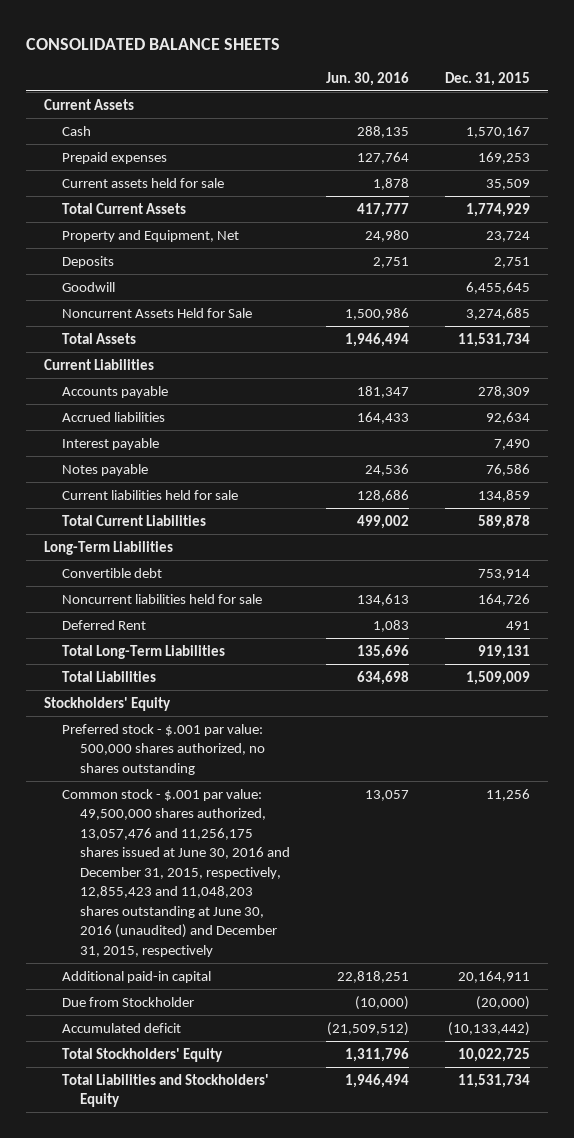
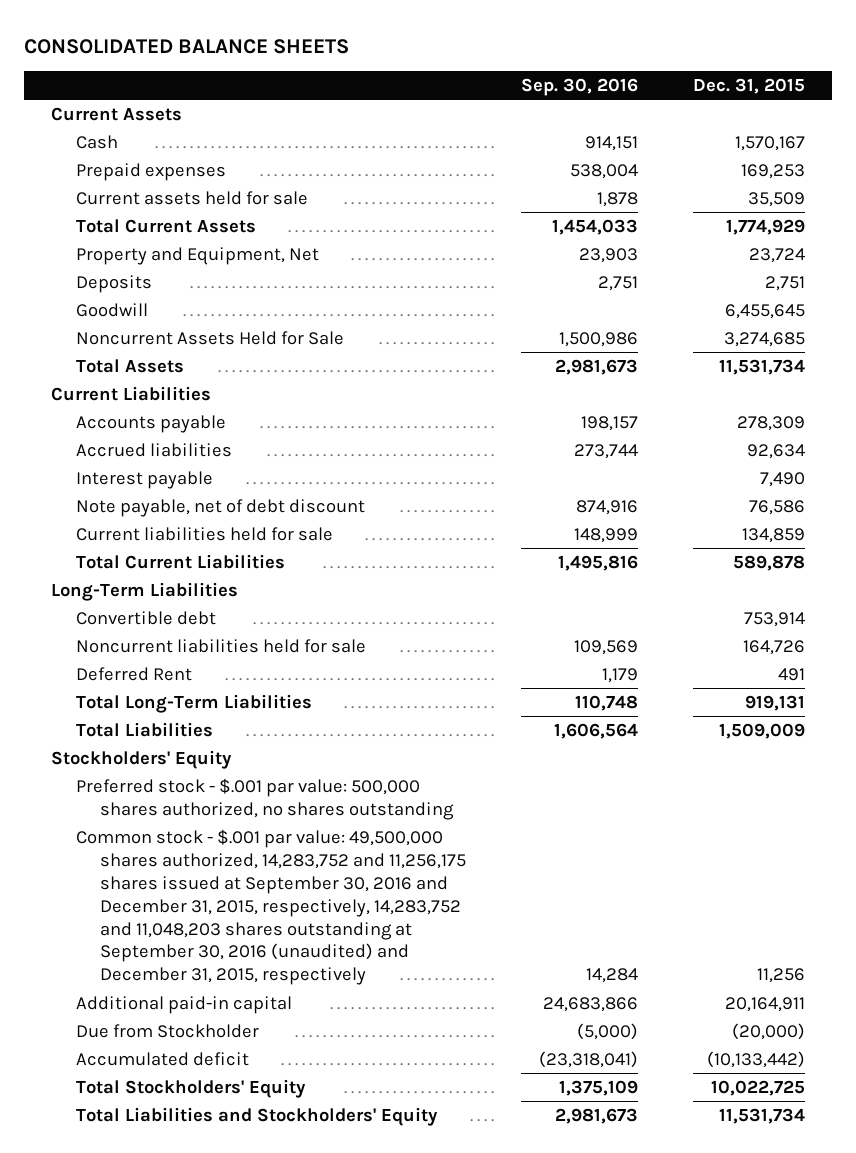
[326,71,410,86] Jun. 30, 2016 -> none
none -> [521,78,639,97] Sep. 30, 2016
[62,463,149,476] Notes payable -> [75,498,365,517] Note payable, net of debt discount
[62,788,291,957] Common stock - $.001 par value: 49,500,000 shares authorized, 13,057,476 and 11,256,175 shares issued at June 30, 2016 and December 31, 2015, respectively, 12,855,423 and 11,048,203 shares outstanding at June 30, 2016 (unaudited) and December 31, 2015, respectively -> [75,828,467,986] Common stock - $.001 par value: 49,500,000 shares authorized, 14,283,752 and 11,256,175 shares issued at September 30, 2016 and December 31, 2015, respectively, 14,283,752 and 11,048,203 shares outstanding at September 30, 2016 (unaudited) and December 31, 2015, respectively

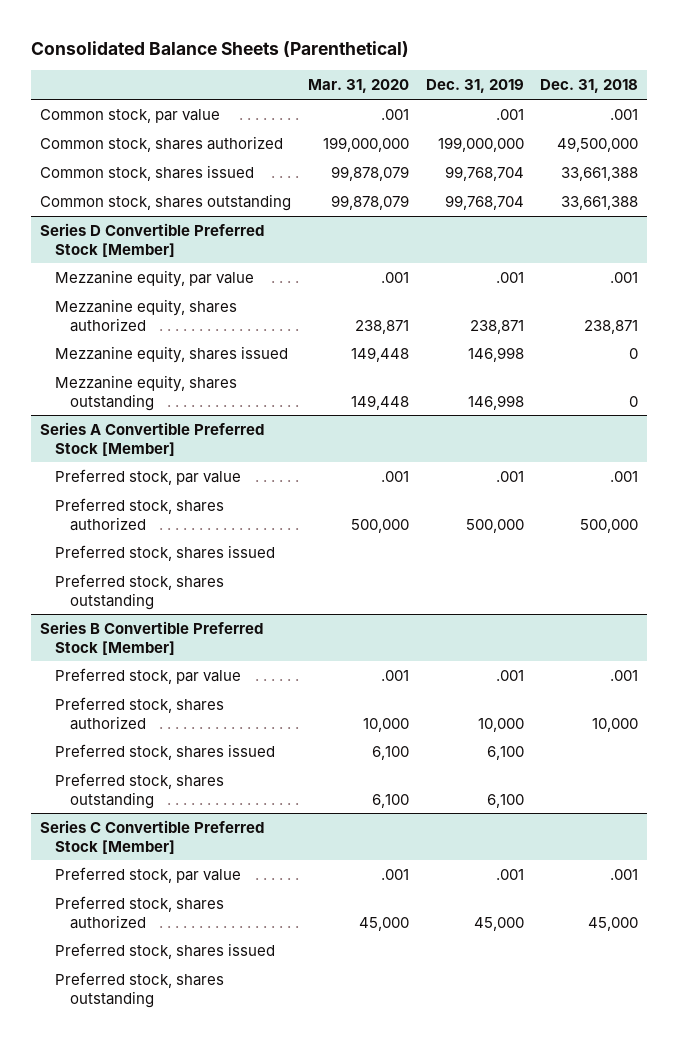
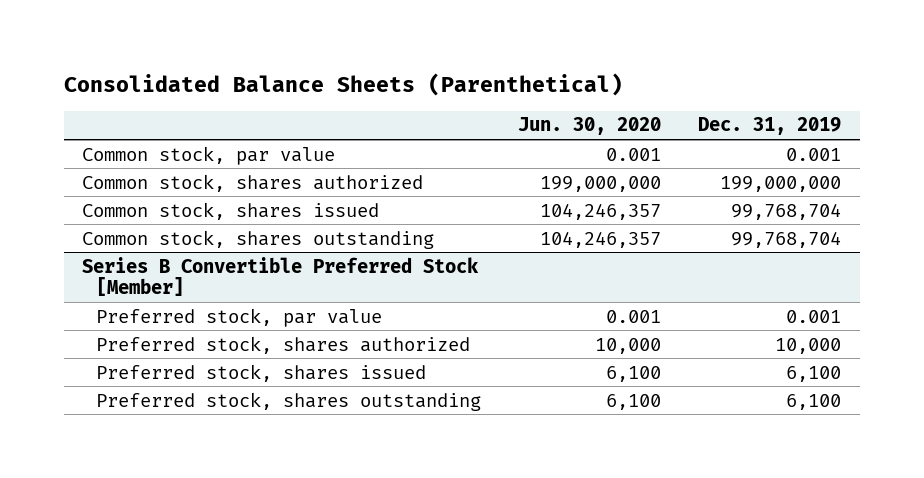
[307,79,409,94] Mar. 31, 2020 -> none
[540,79,639,94] Dec. 31, 2018 -> none
none -> [517,117,661,136] Jun. 30, 2020
[495,108,524,120] .001 -> [786,147,842,161] 0.001
[39,222,264,257] Series D Convertible Preferred Stock [Member] -> none
[54,269,254,287] Mezzanine equity, par value -> none
[54,298,237,332] Mezzanine equity, shares authorized -> none
[54,345,288,363] Mezzanine equity, shares issued -> none
[54,374,237,411] Mezzanine equity, shares outstanding -> none
[39,421,264,456] Series A Convertible Preferred Stock [Member] -> none
[54,468,241,485] Preferred stock, par value -> none
[54,497,224,531] Preferred stock, shares authorized -> none
[54,544,275,561] Preferred stock, shares issued -> none
[54,573,224,610] Preferred stock, shares outstanding -> none
[495,669,524,681] .001 -> [786,309,842,323] 0.001
[39,819,264,854] Series C Convertible Preferred Stock [Member] -> none
[54,866,241,883] Preferred stock, par value -> none
[54,895,224,929] Preferred stock, shares authorized -> none
[54,942,275,959] Preferred stock, shares issued -> none
[54,971,224,1008] Preferred stock, shares outstanding -> none

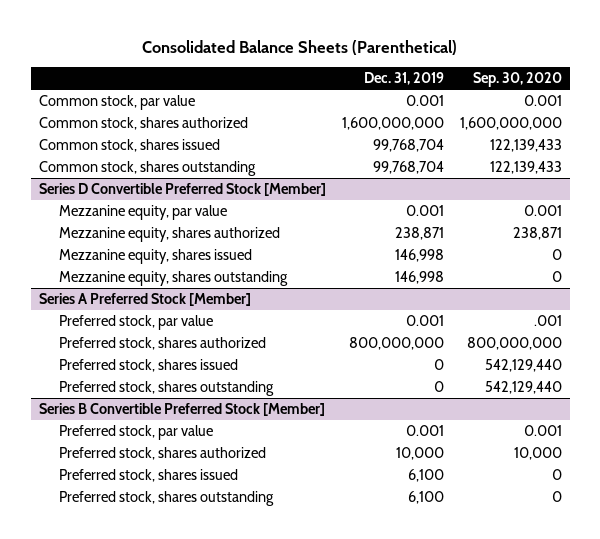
[517,117,661,136] Jun. 30, 2020 -> none
none -> [472,72,562,88] Sep. 30, 2020
[720,175,842,192] 199,000,000 -> [341,116,444,130] 1,600,000,000
none -> [38,182,326,196] Series D Convertible Preferred Stock [Member]
none -> [58,204,227,220] Mezzanine equity, par value
none -> [58,226,280,242] Mezzanine equity, shares authorized
none -> [58,248,252,264] Mezzanine equity, shares issued
none -> [58,270,288,286] Mezzanine equity, shares outstanding
none -> [38,292,251,306] Series A Preferred Stock [Member]
none -> [58,314,213,330] Preferred stock, par value
none -> [58,336,266,350] Preferred stock, shares authorized
none -> [58,358,238,372] Preferred stock, shares issued
none -> [58,380,274,396] Preferred stock, shares outstanding

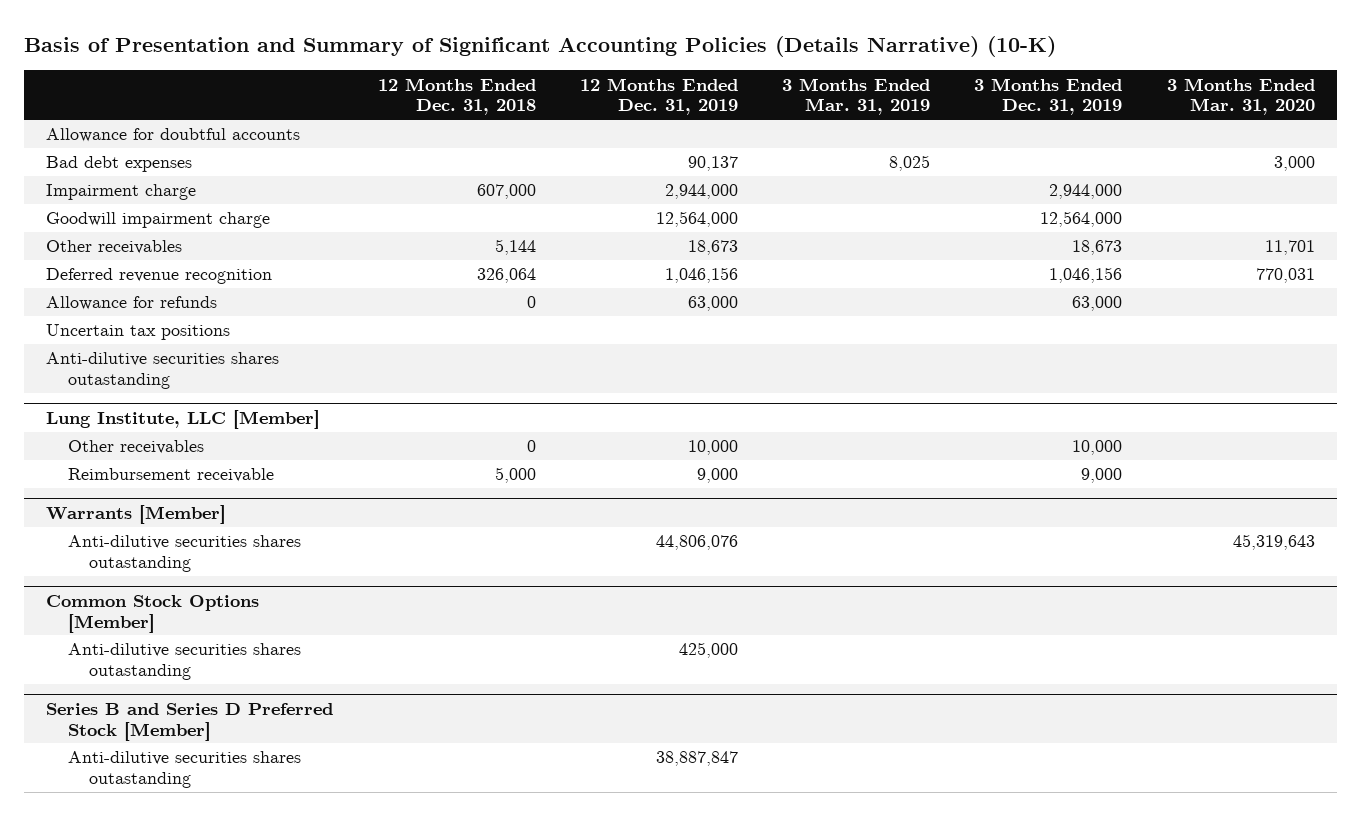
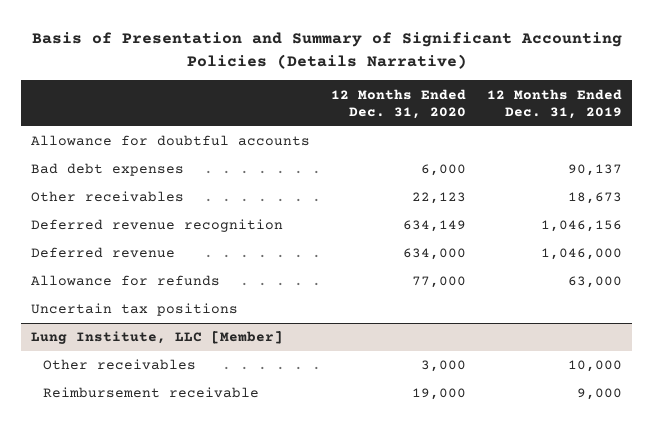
[24,36,1057,58] Basis of Presentation and Summary of Significant Accounting Policies (Details Narrative) (10-K) -> [31,32,622,69] Basis of Presentation and Summary of Significant Accounting Policies (Details Narrative)
[377,77,536,116] 12 Months Ended Dec. 31, 2018 -> none
[782,77,931,116] 3 Months Ended Mar. 31, 2019 -> none
[974,77,1123,116] 3 Months Ended Dec. 31, 2019 -> none
[1166,77,1315,116] 3 Months Ended Mar. 31, 2020 -> none
none -> [331,88,467,119] 12 Months Ended Dec. 31, 2020
[46,184,197,201] Impairment charge -> none
[46,212,271,229] Goodwill impairment charge -> none
none -> [31,247,176,259] Deferred revenue
[46,352,280,390] Anti-dilutive securities shares outastanding -> none
[46,504,227,524] Warrants [Member] -> none
[67,535,301,573] Anti-dilutive securities shares outastanding -> none
[46,594,260,633] Common Stock Options [Member] -> none
[67,643,301,681] Anti-dilutive securities shares outastanding -> none
[46,702,334,741] Series B and Series D Preferred Stock [Member] -> none
[67,751,301,789] Anti-dilutive securities shares outastanding -> none

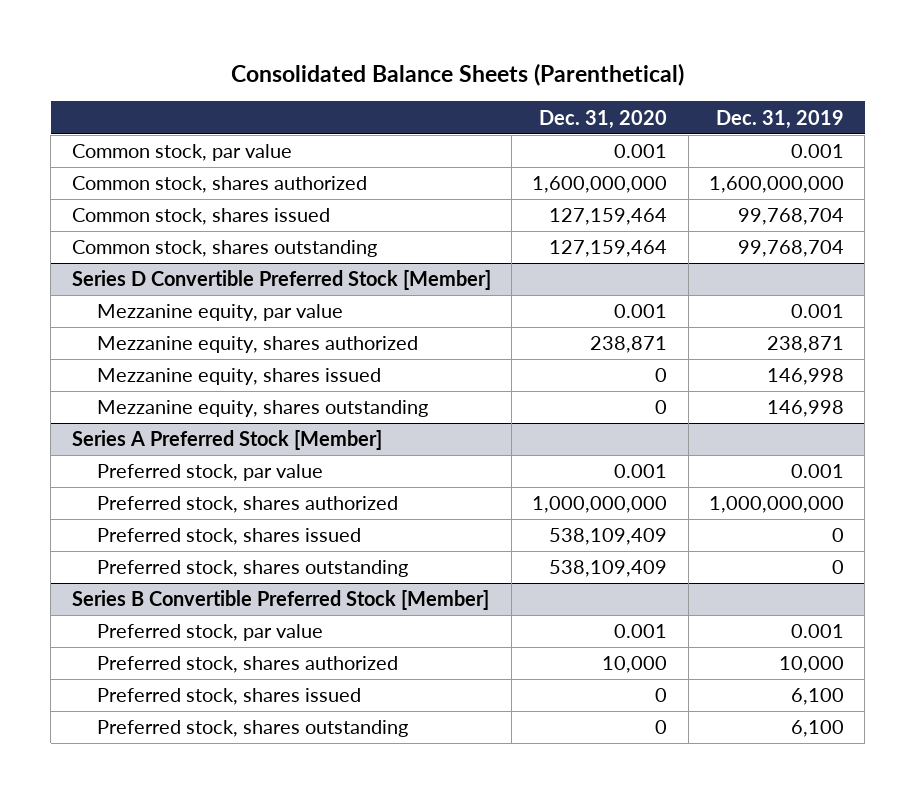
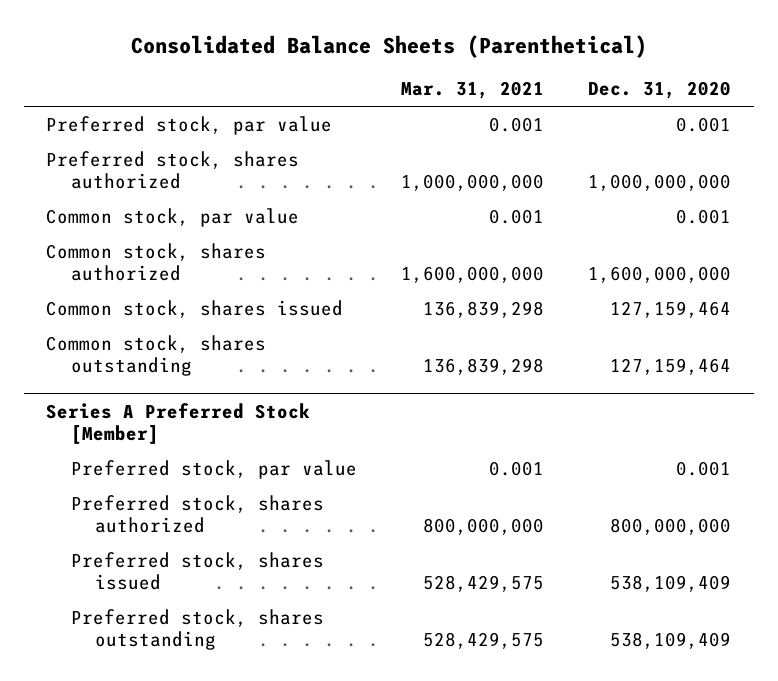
[716,109,845,129] Dec. 31, 2019 -> none
none -> [401,81,545,100] Mar. 31, 2021
none -> [46,116,333,136] Preferred stock, par value
none -> [46,151,300,189] Preferred stock, shares authorized
[71,270,491,291] Series D Convertible Preferred Stock [Member] -> none
[97,304,344,322] Mezzanine equity, par value -> none
[97,336,419,354] Mezzanine equity, shares authorized -> none
[97,368,382,386] Mezzanine equity, shares issued -> none
[97,400,429,418] Mezzanine equity, shares outstanding -> none
[532,496,668,514] 1,000,000,000 -> [610,517,732,535] 800,000,000
[71,590,489,611] Series B Convertible Preferred Stock [Member] -> none
[97,624,324,642] Preferred stock, par value -> none
[97,656,399,674] Preferred stock, shares authorized -> none
[97,688,362,706] Preferred stock, shares issued -> none
[97,720,409,738] Preferred stock, shares outstanding -> none

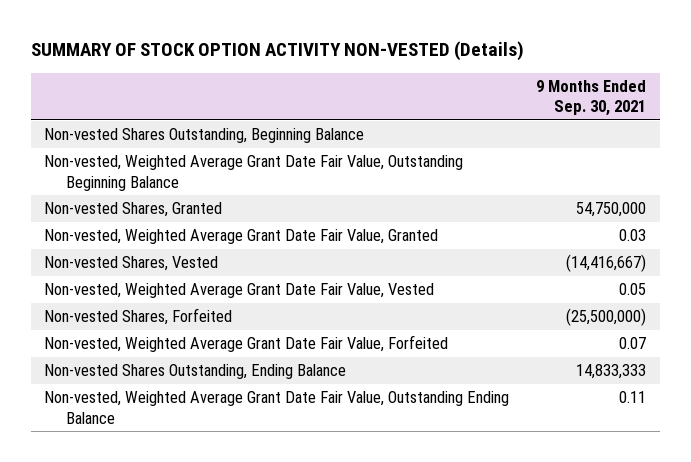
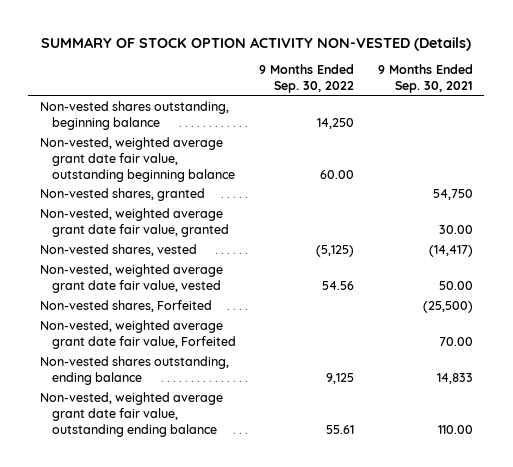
none -> [259,64,355,94] 9 Months Ended Sep. 30, 2022
[44,128,365,144] Non-vested Shares Outstanding, Beginning Balance -> [39,101,229,131] Non-vested shares outstanding, beginning balance
[44,155,464,191] Non-vested, Weighted Average Grant Date Fair Value, Outstanding Beginning Balance -> [39,137,236,182] Non-vested, weighted average grant date fair value, outstanding beginning balance
[44,202,223,218] Non-vested Shares, Granted -> [39,188,205,202] Non-vested shares, granted
[576,202,647,218] 54,750,000 -> [432,189,473,201] 54,750
[44,229,439,245] Non-vested, Weighted Average Grant Date Fair Value, Granted -> [39,208,230,238] Non-vested, weighted average grant date fair value, granted
[619,229,647,242] 0.03 -> [438,225,473,235] 30.00
[44,256,219,272] Non-vested Shares, Vested -> [39,244,197,257] Non-vested shares, vested
[566,254,647,273] (14,416,667) -> [428,245,473,258] (14,417)
[44,283,435,299] Non-vested, Weighted Average Grant Date Fair Value, Vested -> [39,264,223,294] Non-vested, weighted average grant date fair value, vested
[619,283,647,296] 0.05 -> [438,281,473,291] 50.00
[44,308,233,326] Non-vested Shares, Forfeited -> [39,300,212,313] Non-vested shares, Forfeited
[566,308,647,327] (25,500,000) -> [422,301,473,314] (25,500)
[44,335,449,353] Non-vested, Weighted Average Grant Date Fair Value, Forfeited -> [39,320,237,350] Non-vested, weighted average grant date fair value, Forfeited
[619,337,647,350] 0.07 -> [438,337,473,347] 70.00
[44,364,347,380] Non-vested Shares Outstanding, Ending Balance -> [39,356,229,386] Non-vested shares outstanding, ending balance
[576,364,647,380] 14,833,333 -> [436,373,473,385] 14,833
[44,391,510,424] Non-vested, Weighted Average Grant Date Fair Value, Outstanding Ending Balance -> [39,392,223,437] Non-vested, weighted average grant date fair value, outstanding ending balance
[619,391,647,404] 0.11 -> [437,424,473,434] 110.00

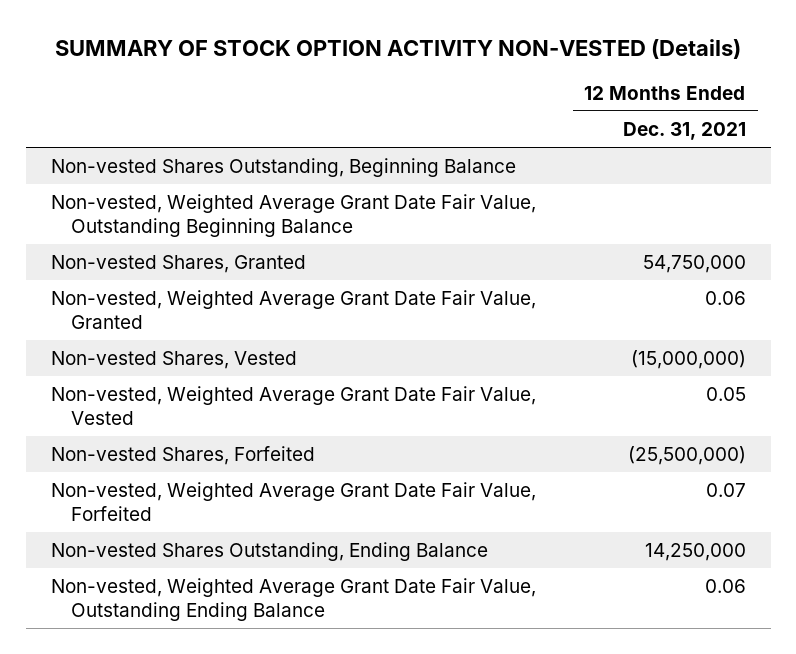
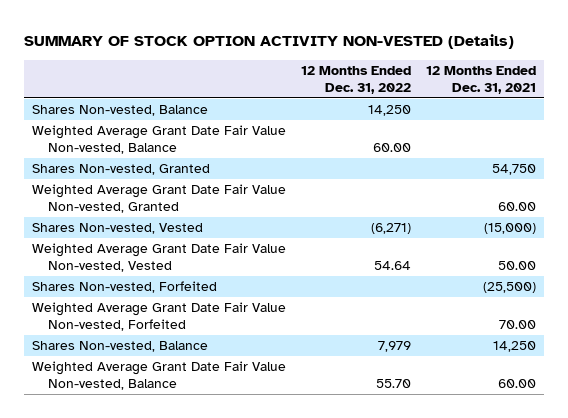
none -> [300,66,411,95] 12 Months Ended Dec. 31, 2022
[50,158,516,178] Non-vested Shares Outstanding, Beginning Balance -> [31,105,208,117] Shares Non-vested, Balance
[50,194,536,237] Non-vested, Weighted Average Grant Date Fair Value, Outstanding Beginning Balance -> [31,125,286,155] Weighted Average Grant Date Fair Value Non-vested, Balance
[50,255,306,274] Non-vested Shares, Granted -> [31,164,210,176] Shares Non-vested, Granted
[642,255,746,274] 54,750,000 -> [492,164,537,176] 54,750
[50,290,536,329] Non-vested, Weighted Average Grant Date Fair Value, Granted -> [31,184,286,214] Weighted Average Grant Date Fair Value Non-vested, Granted
[704,291,746,306] 0.06 -> [498,202,537,212] 60.00
[50,351,297,370] Non-vested Shares, Vested -> [31,223,203,235] Shares Non-vested, Vested
[630,350,746,370] (15,000,000) -> [484,223,537,235] (15,000)
[50,386,536,425] Non-vested, Weighted Average Grant Date Fair Value, Vested -> [31,243,286,273] Weighted Average Grant Date Fair Value Non-vested, Vested
[705,387,746,402] 0.05 -> [498,261,537,271] 50.00
[50,446,315,466] Non-vested Shares, Forfeited -> [31,281,217,294] Shares Non-vested, Forfeited
[627,446,746,466] (25,500,000) -> [483,282,537,294] (25,500)
[50,482,536,521] Non-vested, Weighted Average Grant Date Fair Value, Forfeited -> [31,302,286,332] Weighted Average Grant Date Fair Value Non-vested, Forfeited
[705,483,746,498] 0.07 -> [499,320,537,330] 70.00
[50,542,488,562] Non-vested Shares Outstanding, Ending Balance -> [31,341,208,353] Shares Non-vested, Balance
[644,543,746,562] 14,250,000 -> [493,341,537,353] 14,250
[50,578,536,621] Non-vested, Weighted Average Grant Date Fair Value, Outstanding Ending Balance -> [31,361,286,391] Weighted Average Grant Date Fair Value Non-vested, Balance
[704,579,746,594] 0.06 -> [498,379,537,389] 60.00

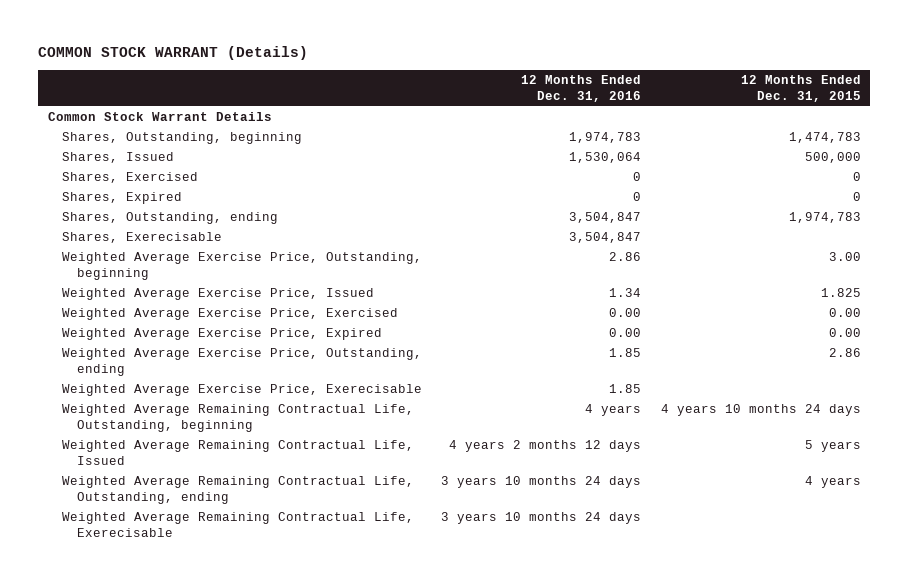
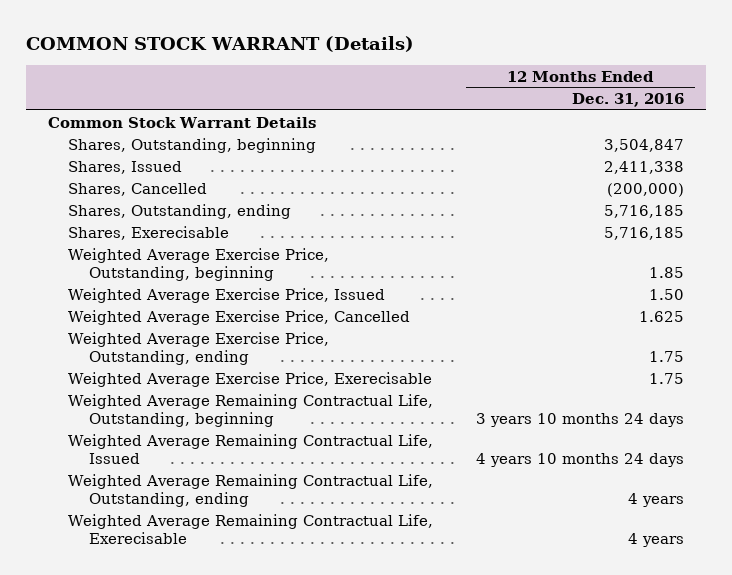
[740,75,861,102] 12 Months Ended Dec. 31, 2015 -> none
[62,172,199,184] Shares, Exercised -> none
[62,308,399,321] Weighted Average Exercise Price, Exercised -> none
[569,132,642,144] 1,974,783 -> [604,138,685,152] 3,504,847
[569,152,642,164] 1,530,064 -> [604,160,685,174] 2,411,338
[62,192,183,205] Shares, Expired -> [68,182,208,196] Shares, Cancelled
[633,192,642,202] 0 -> [607,182,685,197] (200,000)
[569,212,642,224] 3,504,847 -> [604,204,685,218] 5,716,185
[569,232,642,244] 3,504,847 -> [604,226,685,240] 5,716,185
[609,252,642,262] 2.86 -> [649,266,685,278] 1.85
[609,288,642,298] 1.34 -> [649,288,685,300] 1.50
[62,328,383,341] Weighted Average Exercise Price, Expired -> [68,309,411,325] Weighted Average Exercise Price, Cancelled
[609,328,642,338] 0.00 -> [639,310,685,322] 1.625
[609,348,642,358] 1.85 -> [649,350,685,362] 1.75
[609,384,642,394] 1.85 -> [649,372,685,384] 1.75
[585,404,642,417] 4 years -> [476,412,685,427] 3 years 10 months 24 days
[449,440,642,453] 4 years 2 months 12 days -> [476,452,685,467] 4 years 10 months 24 days
[441,476,642,489] 3 years 10 months 24 days -> [628,492,685,507] 4 years
[441,512,642,525] 3 years 10 months 24 days -> [628,532,685,547] 4 years

